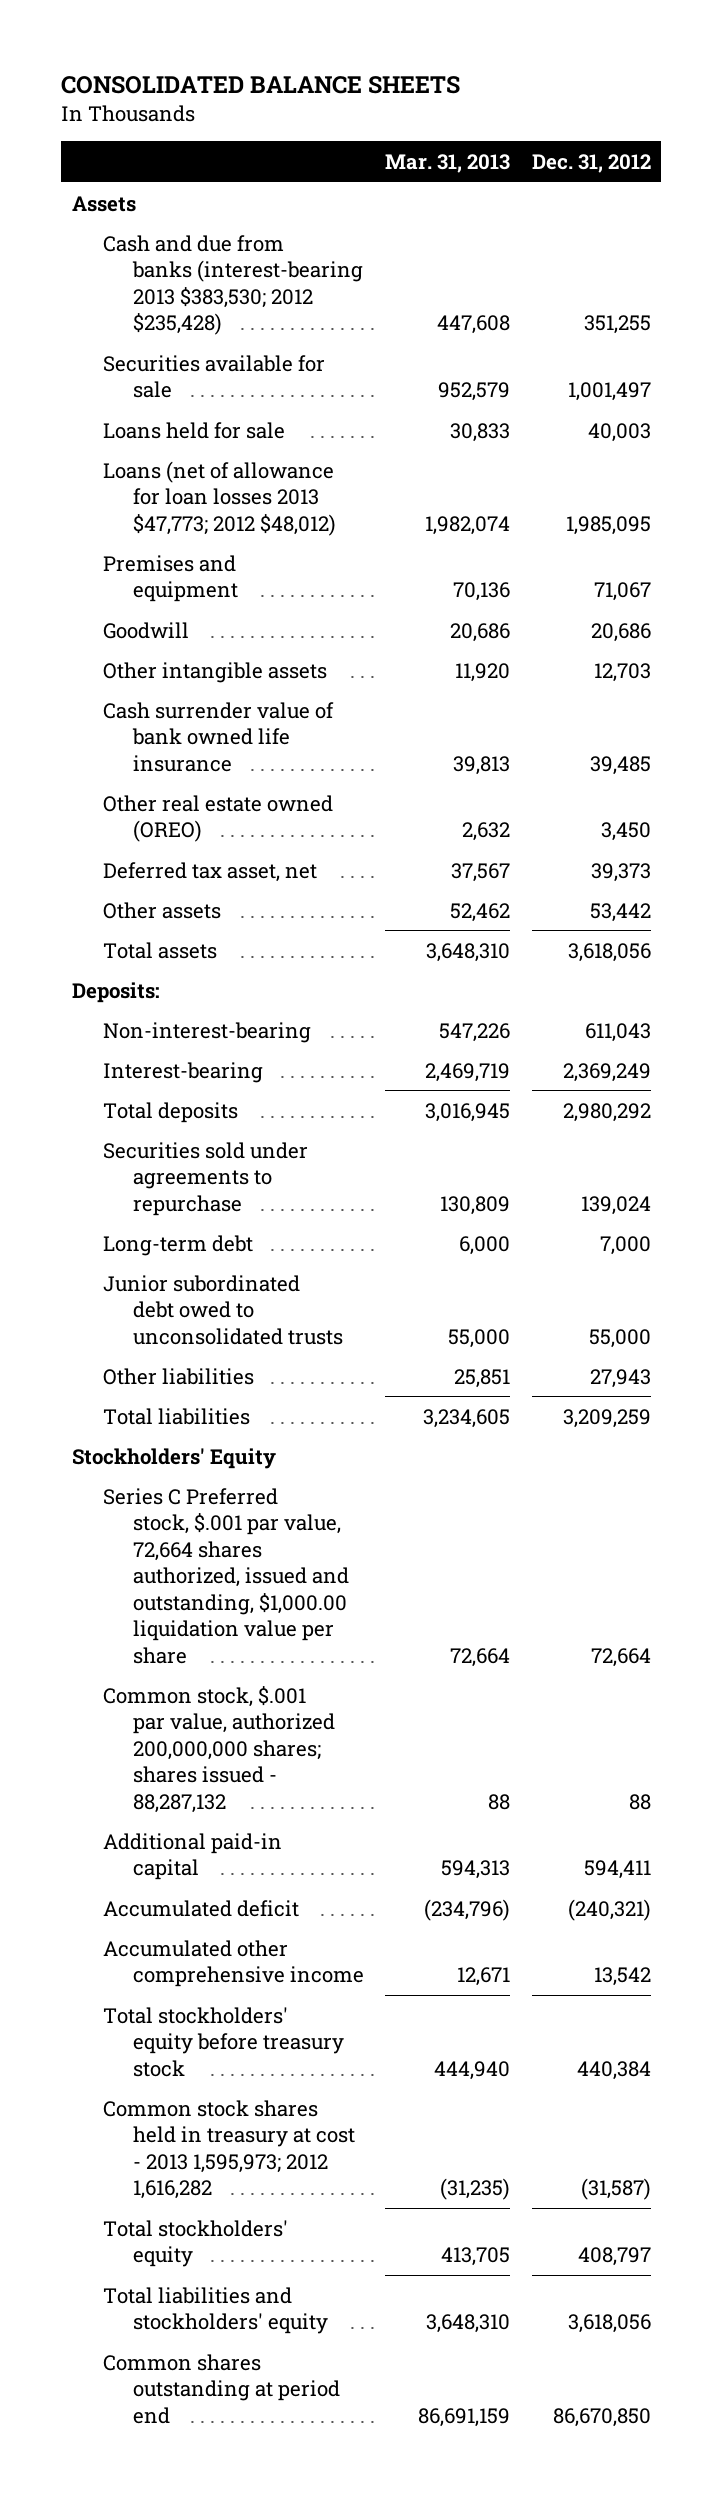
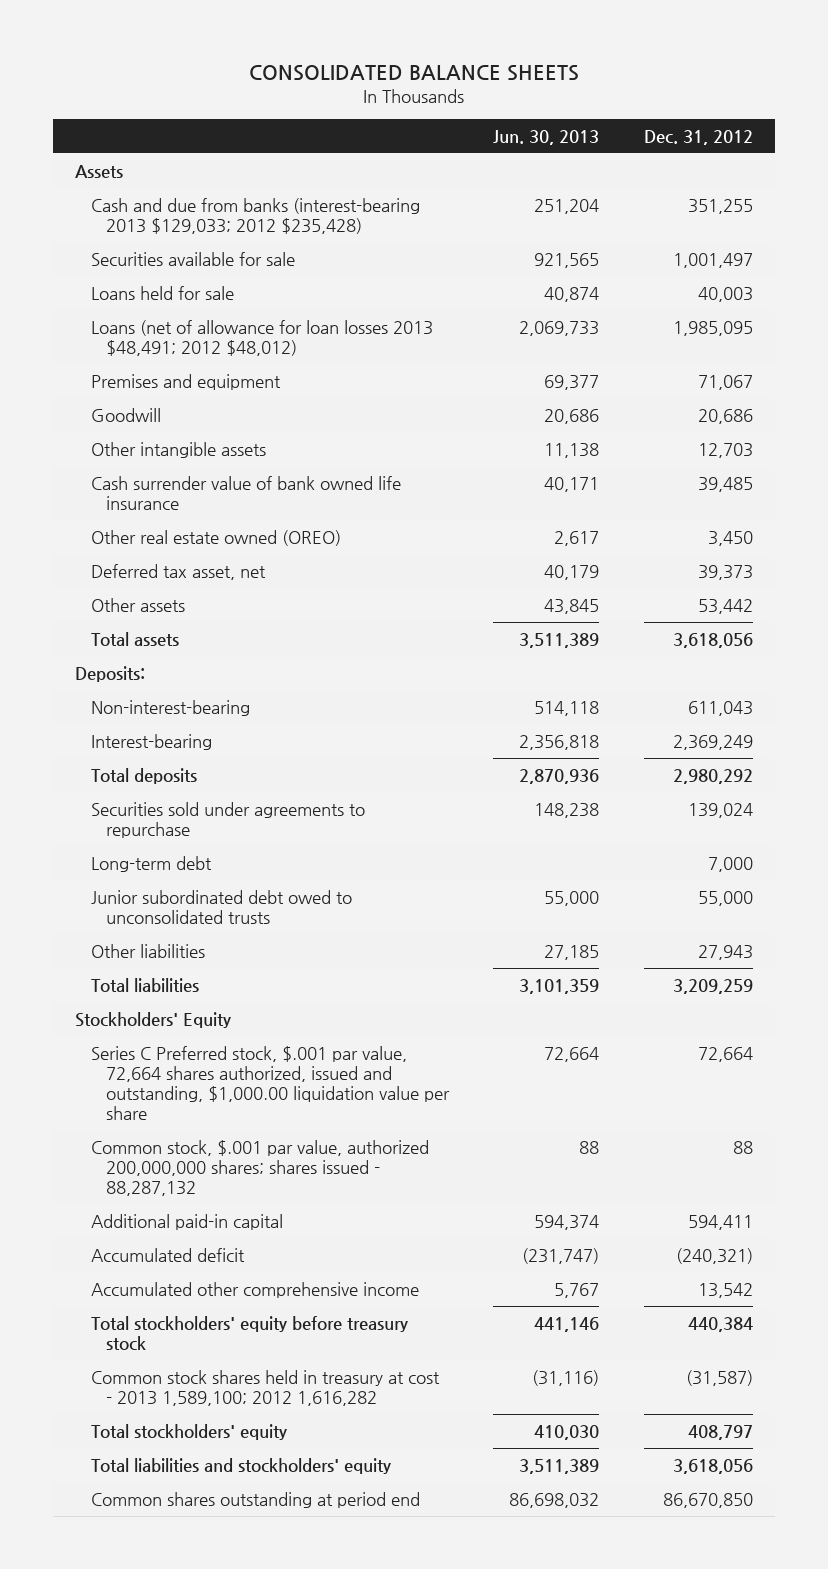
[385,153,511,173] Mar. 31, 2013 -> none
none -> [493,129,600,145] Jun. 30, 2013
[102,234,364,336] Cash and due from banks (interest-bearing 2013 $383,530; 2012 $235,428) -> [90,197,420,234] Cash and due from banks (interest-bearing 2013 $129,033; 2012 $235,428)
[102,460,337,536] Loans (net of allowance for loan losses 2013 $47,773; 2012 $48,012) -> [90,319,433,356] Loans (net of allowance for loan losses 2013 $48,491; 2012 $48,012)
[102,2099,356,2200] Common stock shares held in treasury at cost - 2013 1,595,973; 2012 1,616,282 -> [90,1369,440,1406] Common stock shares held in treasury at cost - 2013 1,589,100; 2012 1,616,282

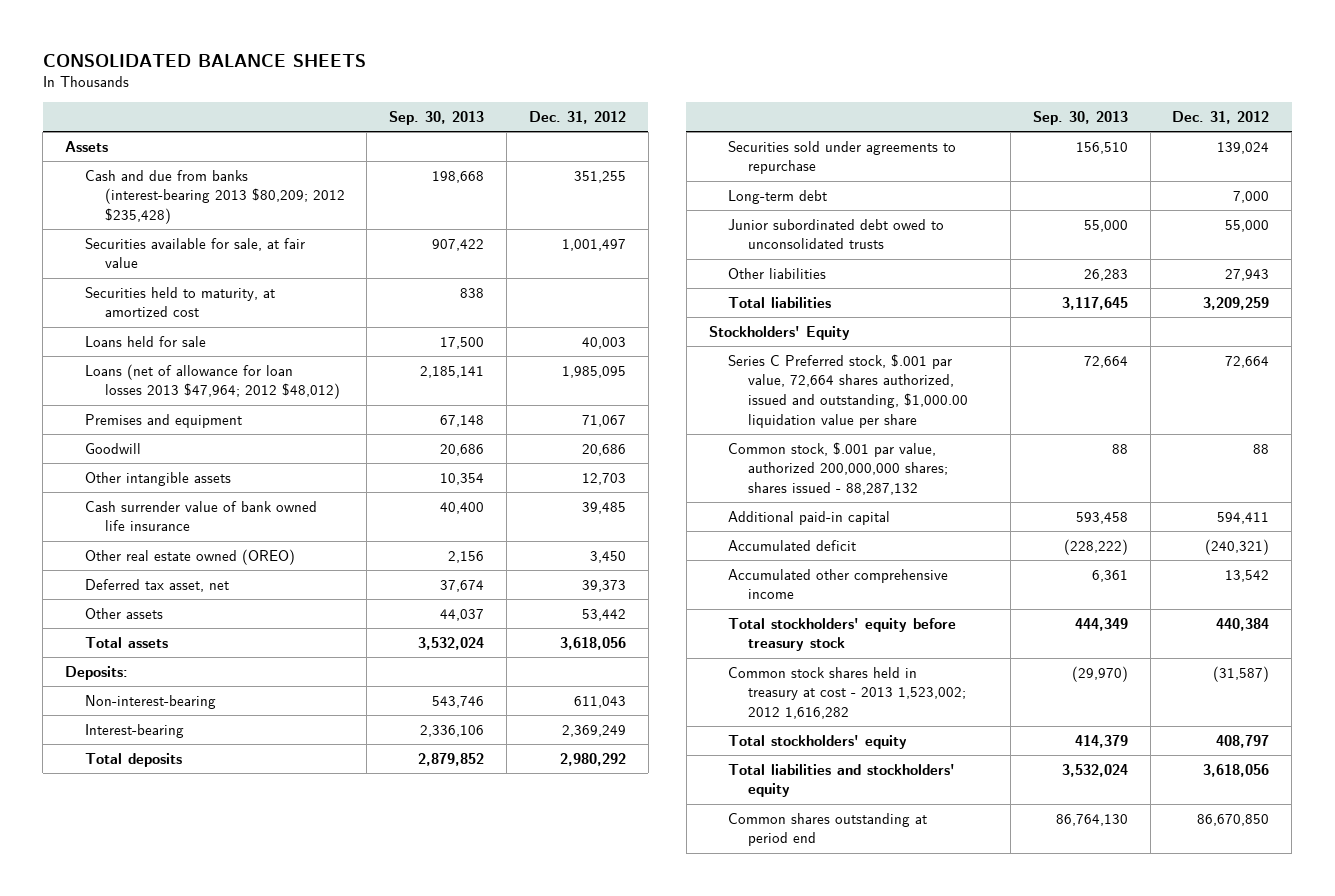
[493,129,600,145] Jun. 30, 2013 -> none
none -> [389,111,485,126] Sep. 30, 2013
[90,197,420,234] Cash and due from banks (interest-bearing 2013 $129,033; 2012 $235,428) -> [84,169,345,225] Cash and due from banks (interest-bearing 2013 $80,209; 2012 $235,428)
[90,251,295,266] Securities available for sale -> [84,237,305,269] Securities available for sale, at fair value
none -> [84,286,275,318] Securities held to maturity, at amortized cost
[90,319,433,356] Loans (net of allowance for loan losses 2013 $48,491; 2012 $48,012) -> [84,363,340,400] Loans (net of allowance for loan losses 2013 $47,964; 2012 $48,012)
[90,1369,440,1406] Common stock shares held in treasury at cost - 2013 1,589,100; 2012 1,616,282 -> [728,666,967,720] Common stock shares held in treasury at cost - 2013 1,523,002; 2012 1,616,282

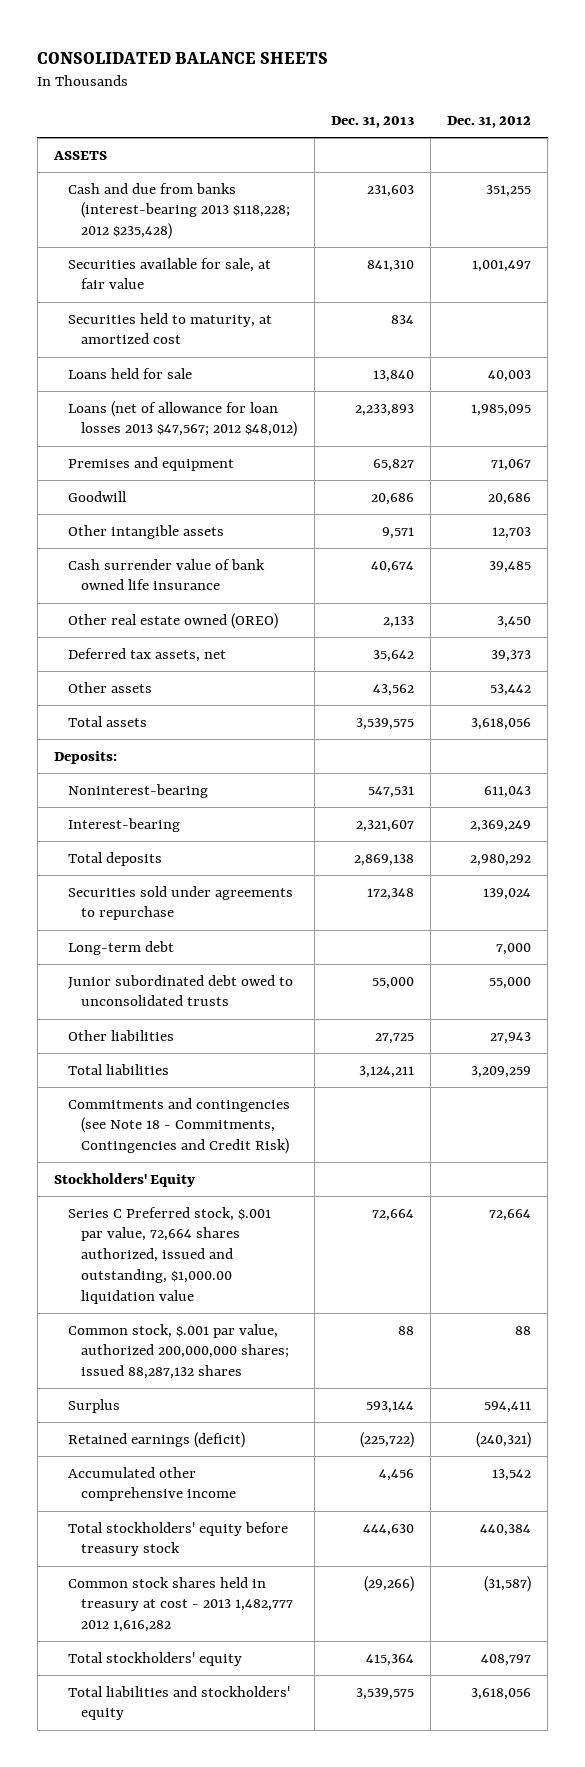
[389,111,485,126] Sep. 30, 2013 -> none
none -> [330,116,414,129] Dec. 31, 2013
[65,140,109,152] Assets -> [53,150,108,160] ASSETS
[84,169,345,225] Cash and due from banks (interest-bearing 2013 $80,209; 2012 $235,428) -> [67,182,291,240] Cash and due from banks (interest-bearing 2013 $118,228; 2012 $235,428)
[84,363,340,400] Loans (net of allowance for loan losses 2013 $47,964; 2012 $48,012) -> [67,400,298,438] Loans (net of allowance for loan losses 2013 $47,567; 2012 $48,012)
[84,578,229,592] Deferred tax asset, net -> [67,647,226,662] Deferred tax assets, net
[84,694,216,709] Non-interest-bearing -> [67,783,208,798] Noninterest-bearing
none -> [67,1097,290,1155] Commitments and contingencies (see Note 18 - Commitments, Contingencies and Credit Risk)
[728,353,969,428] Series C Preferred stock, $.001 par value, 72,664 shares authorized, issued and outstanding, $1,000.00 liquidation value per share -> [67,1206,271,1304] Series C Preferred stock, $.001 par value, 72,664 shares authorized, issued and outstanding, $1,000.00 liquidation value
[728,441,949,496] Common stock, $.001 par value, authorized 200,000,000 shares; shares issued - 88,287,132 -> [67,1323,290,1380] Common stock, $.001 par value, authorized 200,000,000 shares; issued 88,287,132 shares
[728,510,891,525] Additional paid-in capital -> [67,1398,120,1413] Surplus
[728,539,857,551] Accumulated deficit -> [67,1431,245,1448] Retained earnings (deficit)
[728,666,967,720] Common stock shares held in treasury at cost - 2013 1,523,002; 2012 1,616,282 -> [67,1576,294,1633] Common stock shares held in treasury at cost - 2013 1,482,777 2012 1,616,282
[728,812,928,847] Common shares outstanding at period end -> none

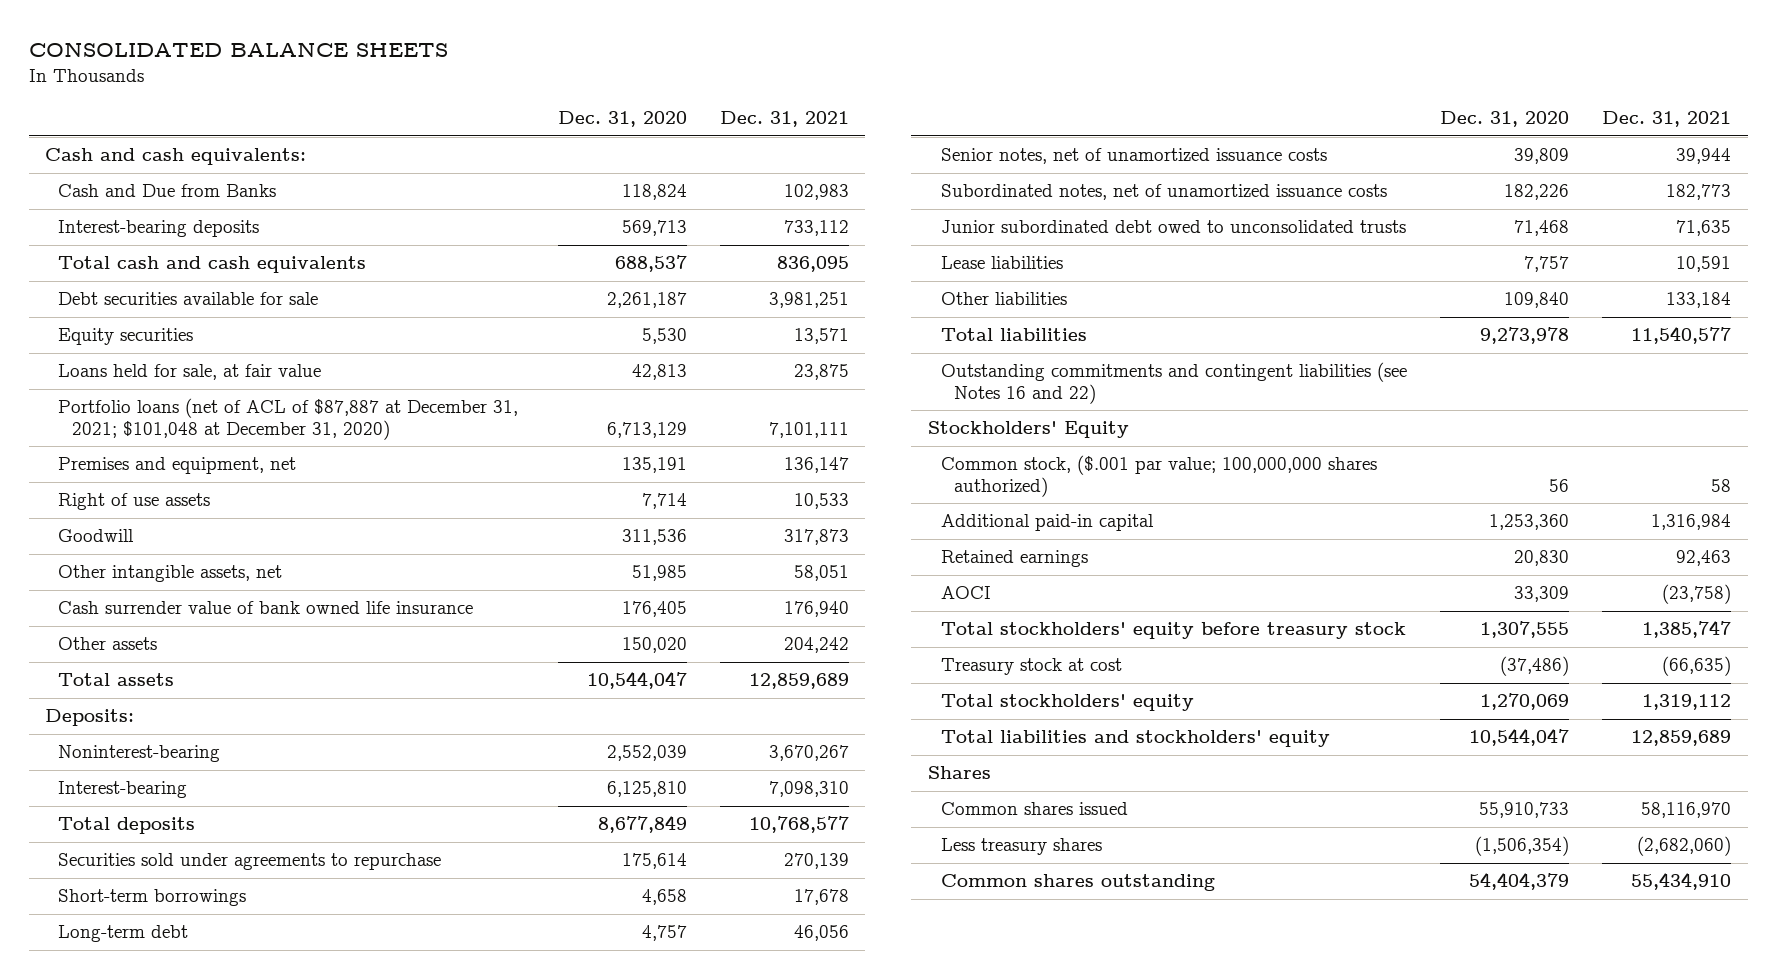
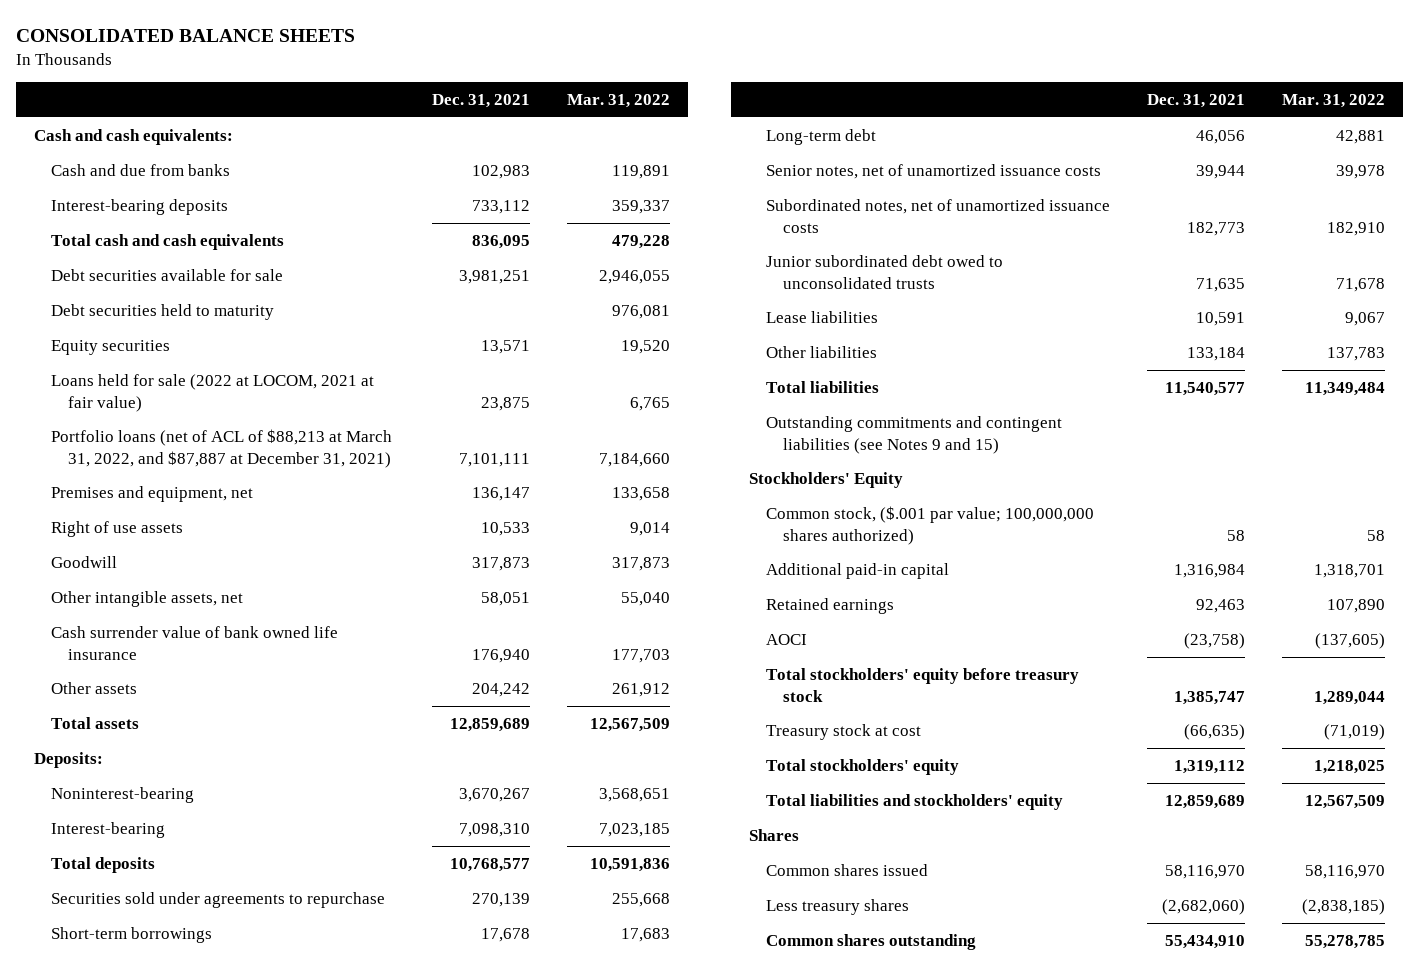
[557,111,687,128] Dec. 31, 2020 -> none
none -> [566,93,670,108] Mar. 31, 2022
[58,184,277,198] Cash and Due from Banks -> [51,163,231,176] Cash and due from banks
none -> [51,303,275,320] Debt securities held to maturity
[58,364,322,381] Loans held for sale, at fair value -> [51,373,375,412] Loans held for sale (2022 at LOCOM, 2021 at fair value)
[58,398,519,440] Portfolio loans (net of ACL of $87,887 at December 31, 2021; $101,048 at December 31, 2020) -> [51,428,393,468] Portfolio loans (net of ACL of $88,213 at March 31, 2022, and $87,887 at December 31, 2021)
[940,362,1407,404] Outstanding commitments and contingent liabilities (see Notes 16 and 22) -> [766,415,1063,454] Outstanding commitments and contingent liabilities (see Notes 9 and 15)

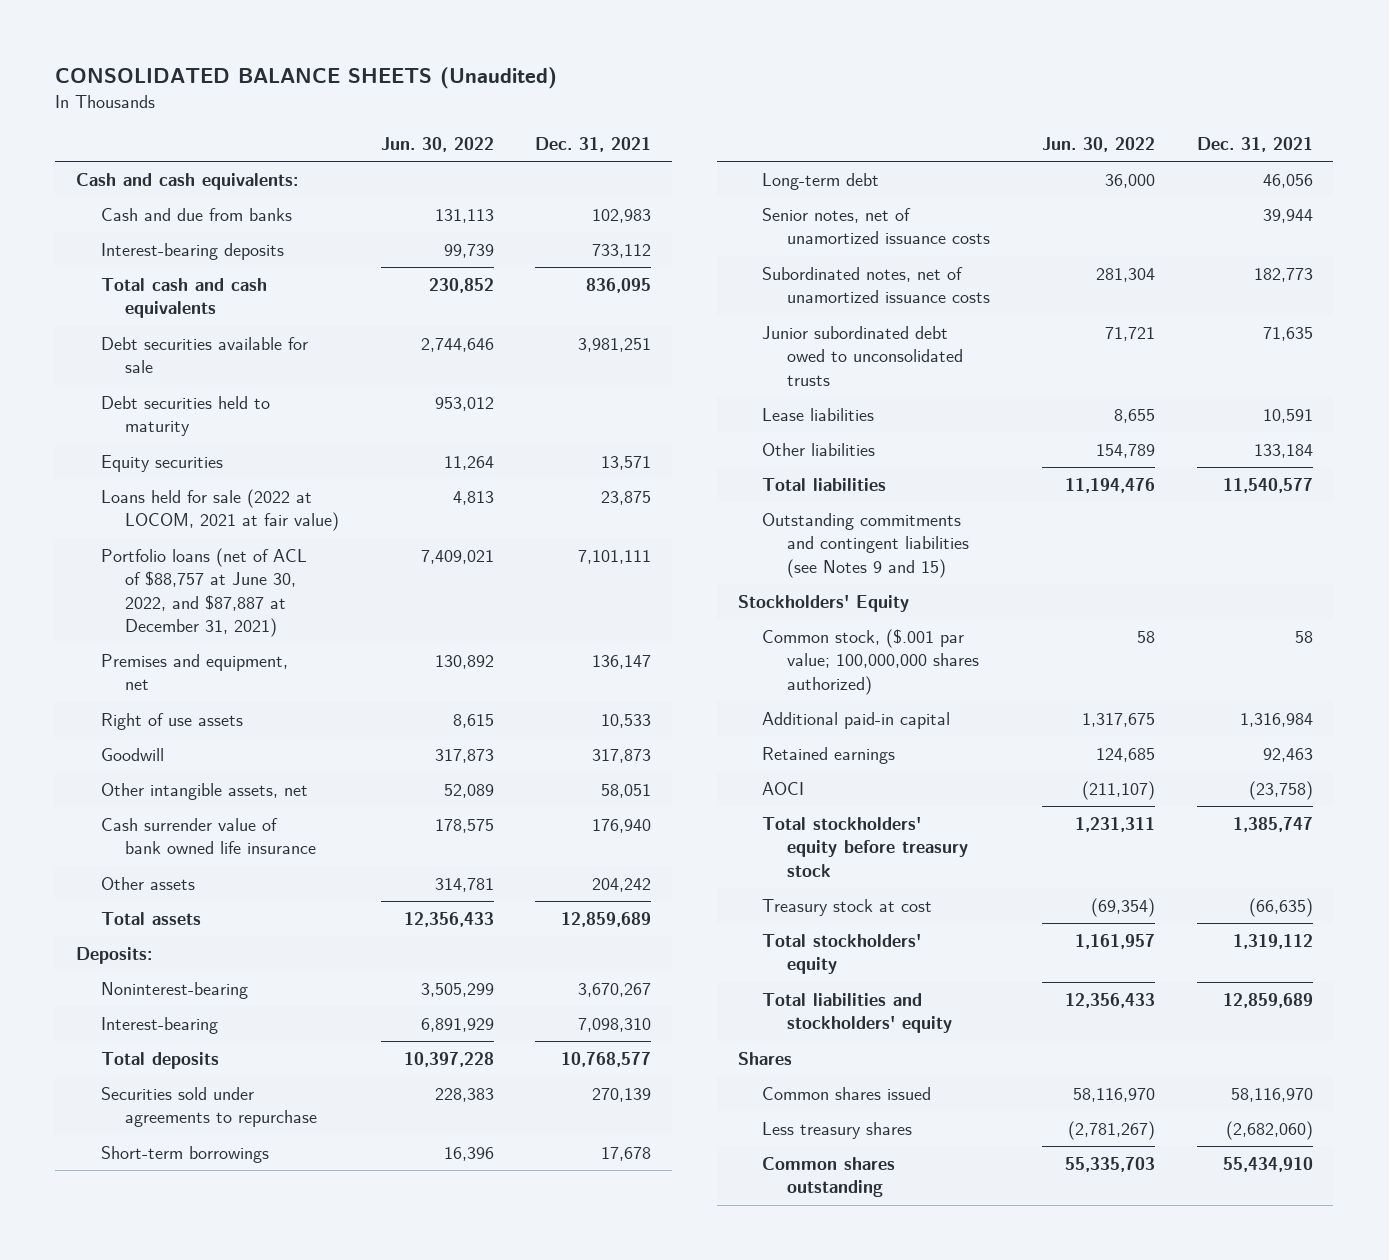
[15,28,355,42] CONSOLIDATED BALANCE SHEETS -> [55,67,558,90] CONSOLIDATED BALANCE SHEETS (Unaudited)
[566,93,670,108] Mar. 31, 2022 -> none
none -> [380,136,494,152] Jun. 30, 2022
[51,428,393,468] Portfolio loans (net of ACL of $88,213 at March 31, 2022, and $87,887 at December 31, 2021) -> [100,548,307,637] Portfolio loans (net of ACL of $88,757 at June 30, 2022, and $87,887 at December 31, 2021)

